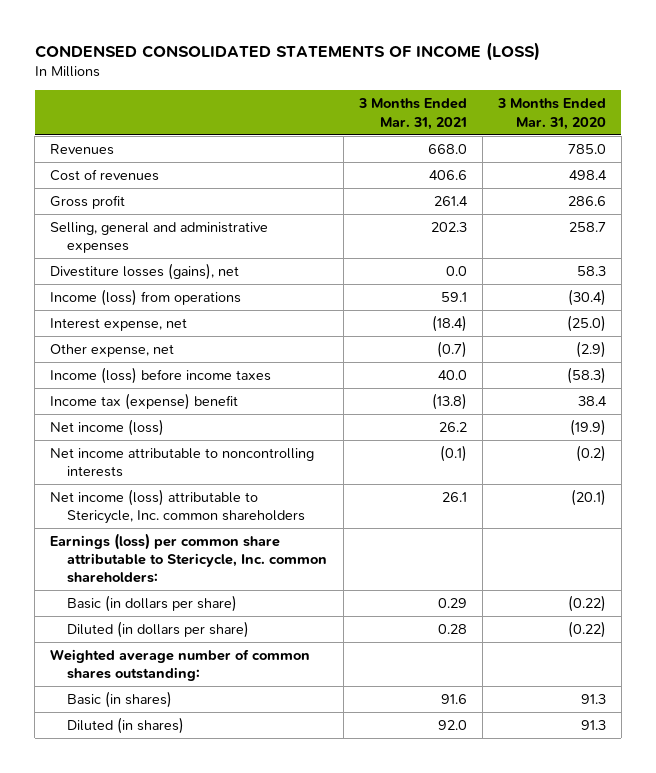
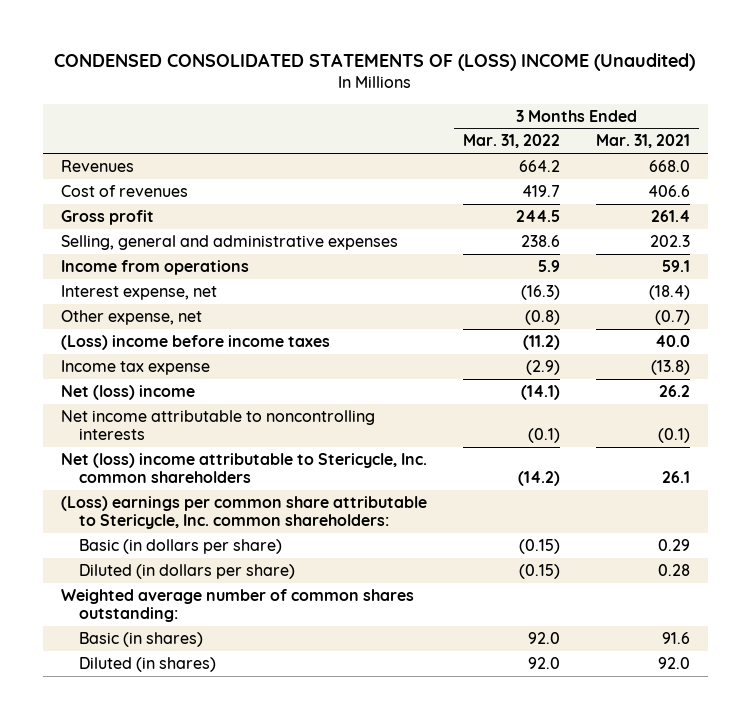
[34,41,540,61] CONDENSED CONSOLIDATED STATEMENTS OF INCOME (LOSS) -> [54,52,696,71] CONDENSED CONSOLIDATED STATEMENTS OF (LOSS) INCOME (Unaudited)
[496,98,606,130] 3 Months Ended Mar. 31, 2020 -> none
none -> [462,134,560,149] Mar. 31, 2022
[50,262,240,280] Divestiture losses (gains), net -> none
[50,288,242,306] Income (loss) from operations -> [60,259,249,275] Income from operations
[50,366,272,384] Income (loss) before income taxes -> [60,334,330,350] (Loss) income before income taxes
[50,392,239,410] Income tax (expense) benefit -> [60,359,210,375] Income tax expense
[50,418,165,436] Net income (loss) -> [60,384,195,400] Net (loss) income
[50,488,306,525] Net income (loss) attributable to Stericycle, Inc. common shareholders -> [60,452,427,484] Net (loss) income attributable to Stericycle, Inc. common shareholders
[50,532,328,584] Earnings (loss) per common share attributable to Stericycle, Inc. common shareholders: -> [60,495,427,530] (Loss) earnings per common share attributable to Stericycle, Inc. common shareholders:

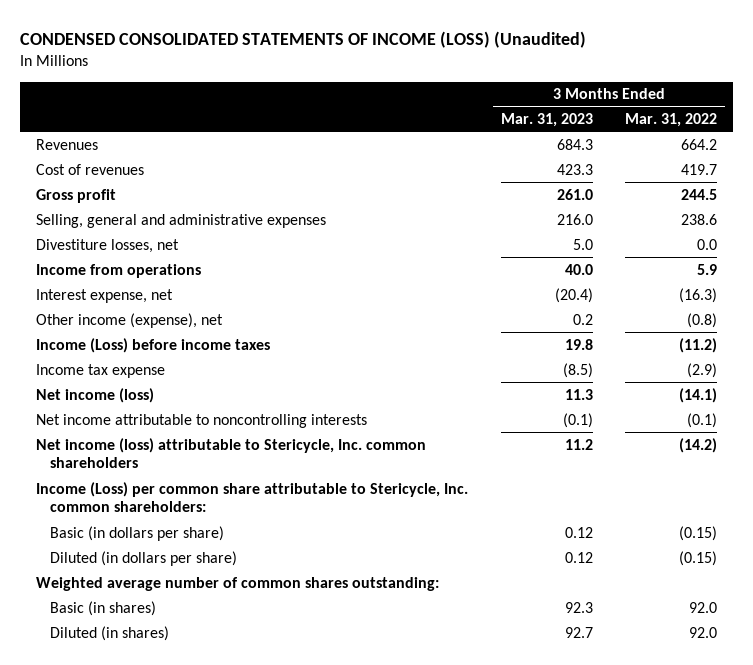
[54,52,696,71] CONDENSED CONSOLIDATED STATEMENTS OF (LOSS) INCOME (Unaudited) -> [20,30,587,48] CONDENSED CONSOLIDATED STATEMENTS OF INCOME (LOSS) (Unaudited)
[596,134,691,149] Mar. 31, 2021 -> none
none -> [500,112,593,127] Mar. 31, 2023
none -> [36,238,180,253] Divestiture losses, net
[60,309,202,325] Other expense, net -> [36,312,224,328] Other income (expense), net
[60,334,330,350] (Loss) income before income taxes -> [36,337,271,353] Income (Loss) before income taxes
[60,384,195,400] Net (loss) income -> [36,387,155,403] Net income (loss)
[60,452,427,484] Net (loss) income attributable to Stericycle, Inc. common shareholders -> [36,437,427,469] Net income (loss) attributable to Stericycle, Inc. common shareholders
[60,495,427,530] (Loss) earnings per common share attributable to Stericycle, Inc. common shareholders: -> [36,481,469,513] Income (Loss) per common share attributable to Stericycle, Inc. common shareholders:

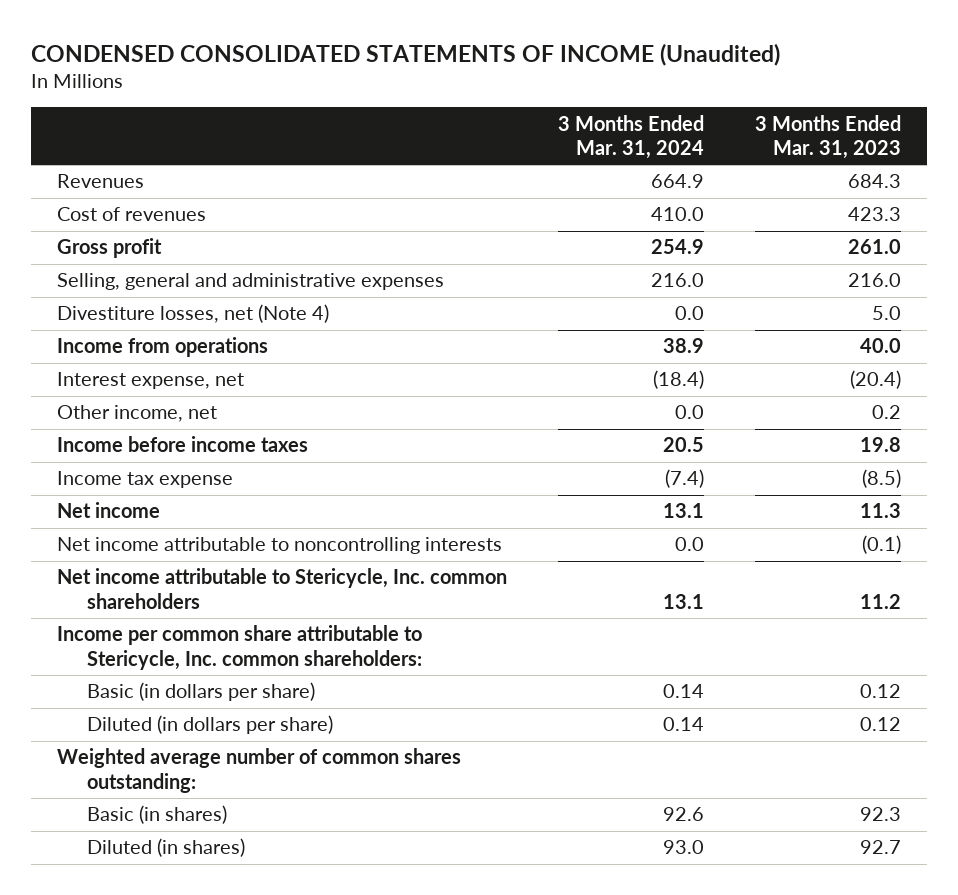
[20,30,587,48] CONDENSED CONSOLIDATED STATEMENTS OF INCOME (LOSS) (Unaudited) -> [31,42,781,66] CONDENSED CONSOLIDATED STATEMENTS OF INCOME (Unaudited)
[625,112,718,127] Mar. 31, 2022 -> none
none -> [558,114,705,159] 3 Months Ended Mar. 31, 2024
[36,238,180,253] Divestiture losses, net -> [57,304,330,324] Divestiture losses, net (Note 4)
[36,312,224,328] Other income (expense), net -> [57,405,218,423] Other income, net
[36,337,271,353] Income (Loss) before income taxes -> [57,436,309,453] Income before income taxes
[36,387,155,403] Net income (loss) -> [57,502,161,519] Net income
[36,437,427,469] Net income (loss) attributable to Stericycle, Inc. common shareholders -> [57,568,508,609] Net income attributable to Stericycle, Inc. common shareholders
[36,481,469,513] Income (Loss) per common share attributable to Stericycle, Inc. common shareholders: -> [57,625,423,670] Income per common share attributable to Stericycle, Inc. common shareholders:

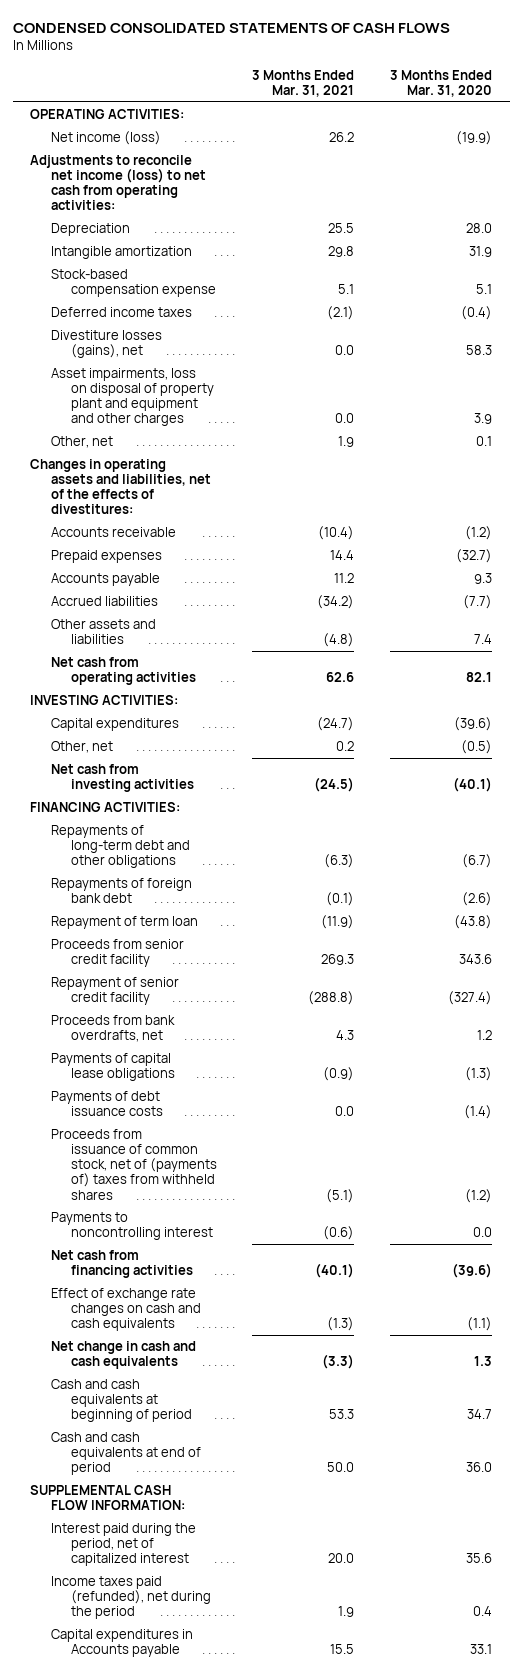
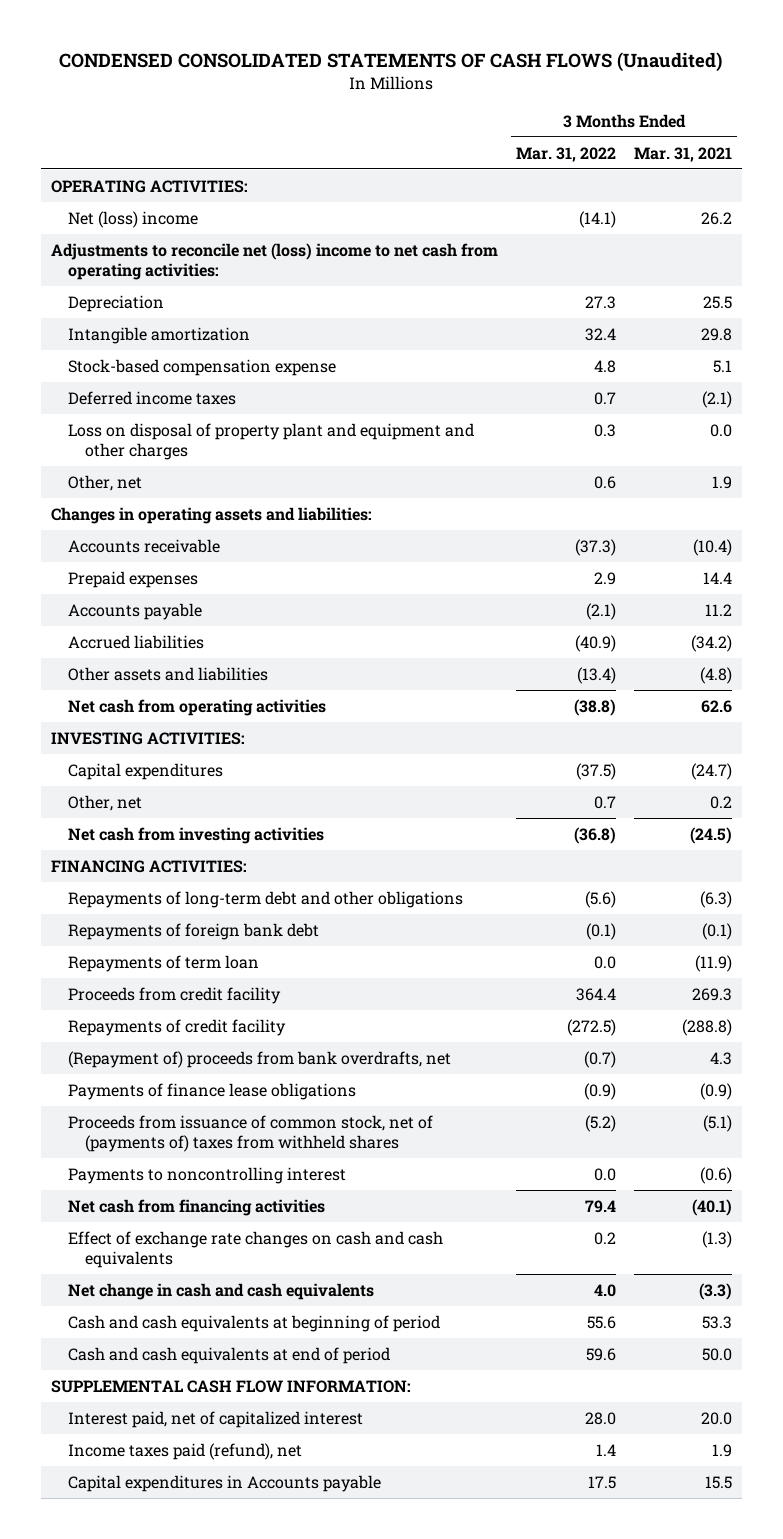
[12,22,450,33] CONDENSED CONSOLIDATED STATEMENTS OF CASH FLOWS -> [59,51,723,72] CONDENSED CONSOLIDATED STATEMENTS OF CASH FLOWS (Unaudited)
[389,69,492,97] 3 Months Ended Mar. 31, 2020 -> none
none -> [515,146,616,162] Mar. 31, 2022
[50,131,161,146] Net income (loss) -> [67,210,198,228] Net (loss) income
[30,155,206,211] Adjustments to reconcile net income (loss) to net cash from operating activities: -> [50,242,498,280] Adjustments to reconcile net (loss) income to net cash from operating activities:
[50,330,162,359] Divestiture losses (gains), net -> none
[50,368,214,427] Asset impairments, loss on disposal of property plant and equipment and other charges -> [67,422,474,460] Loss on disposal of property plant and equipment and other charges
[30,459,211,515] Changes in operating assets and liabilities, net of the effects of divestitures: -> [50,506,372,524] Changes in operating assets and liabilities:
[50,1091,163,1117] Payments of debt issuance costs -> none
[50,916,198,930] Repayment of term loan -> [67,954,259,972] Repayments of term loan
[50,939,184,968] Proceeds from senior credit facility -> [67,986,281,1004] Proceeds from credit facility
[50,977,179,1006] Repayment of senior credit facility -> [67,1018,286,1036] Repayments of credit facility
[50,1015,175,1043] Proceeds from bank overdrafts, net -> [67,1050,451,1068] (Repayment of) proceeds from bank overdrafts, net
[50,1053,175,1082] Payments of capital lease obligations -> [67,1082,356,1100] Payments of finance lease obligations
[50,1523,196,1567] Interest paid during the period, net of capitalized interest -> [67,1410,363,1428] Interest paid, net of capitalized interest
[50,1576,211,1620] Income taxes paid (refunded), net during the period -> [67,1442,302,1460] Income taxes paid (refund), net

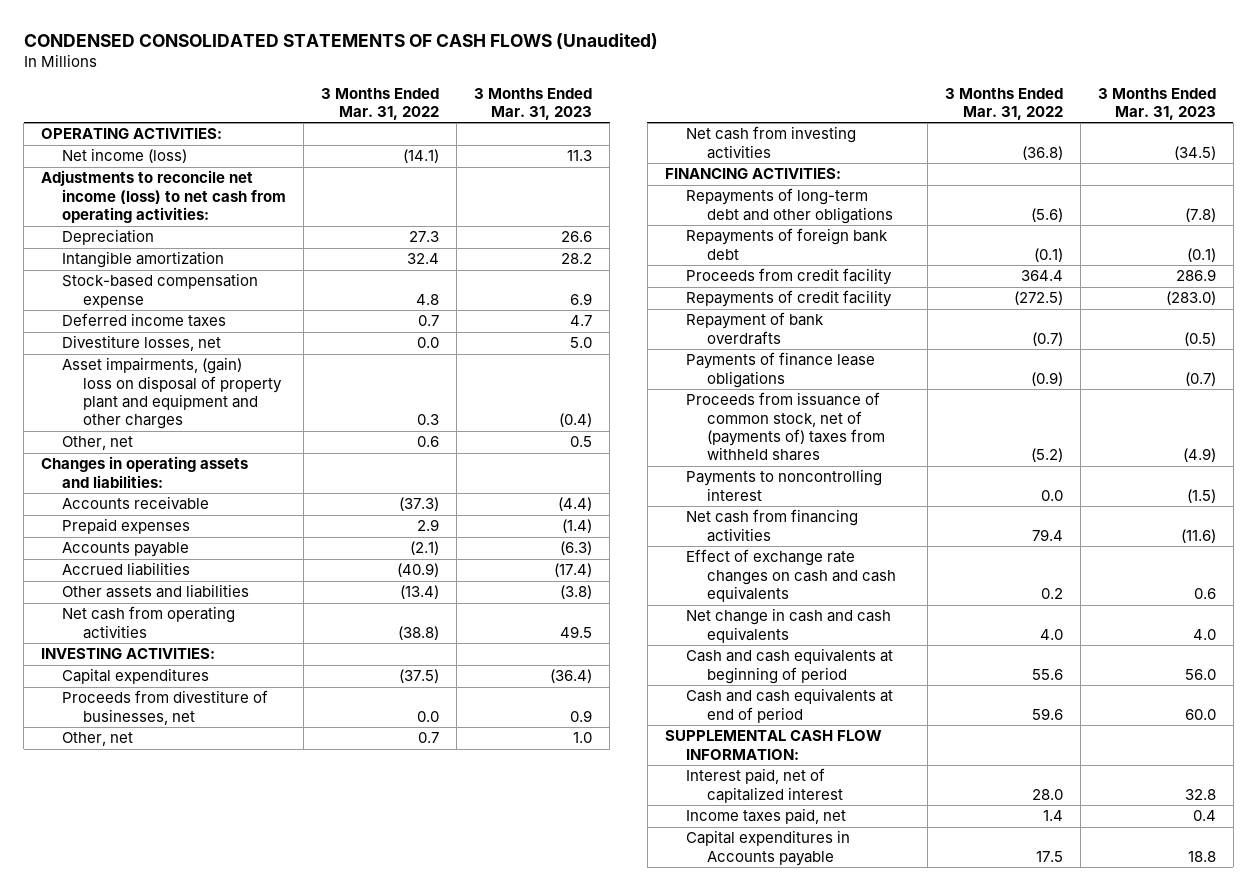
[634,146,733,162] Mar. 31, 2021 -> none
none -> [474,87,593,120] 3 Months Ended Mar. 31, 2023
[67,210,198,228] Net (loss) income -> [62,148,188,164] Net income (loss)
[50,242,498,280] Adjustments to reconcile net (loss) income to net cash from operating activities: -> [41,170,287,224] Adjustments to reconcile net income (loss) to net cash from operating activities:
none -> [62,335,222,352] Divestiture losses, net
[67,422,474,460] Loss on disposal of property plant and equipment and other charges -> [62,357,283,430] Asset impairments, (gain) loss on disposal of property plant and equipment and other charges
none -> [62,690,269,725] Proceeds from divestiture of businesses, net
[67,954,259,972] Repayments of term loan -> none
[67,1050,451,1068] (Repayment of) proceeds from bank overdrafts, net -> [685,312,824,345] Repayment of bank overdrafts
[67,1442,302,1460] Income taxes paid (refund), net -> [685,808,846,825] Income taxes paid, net

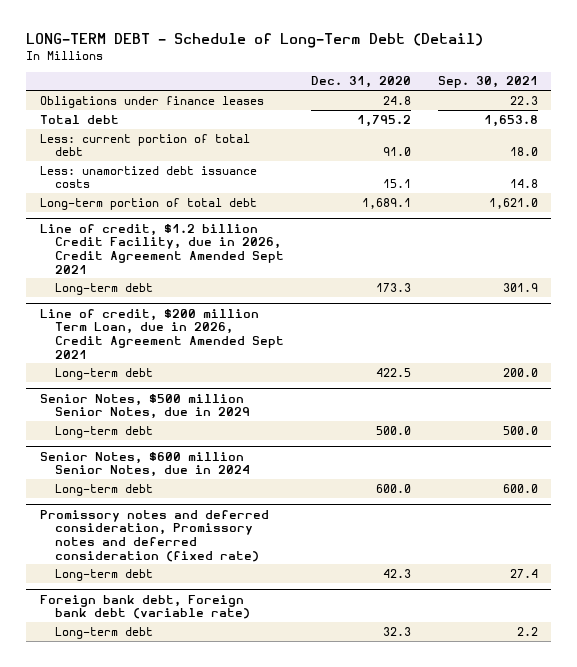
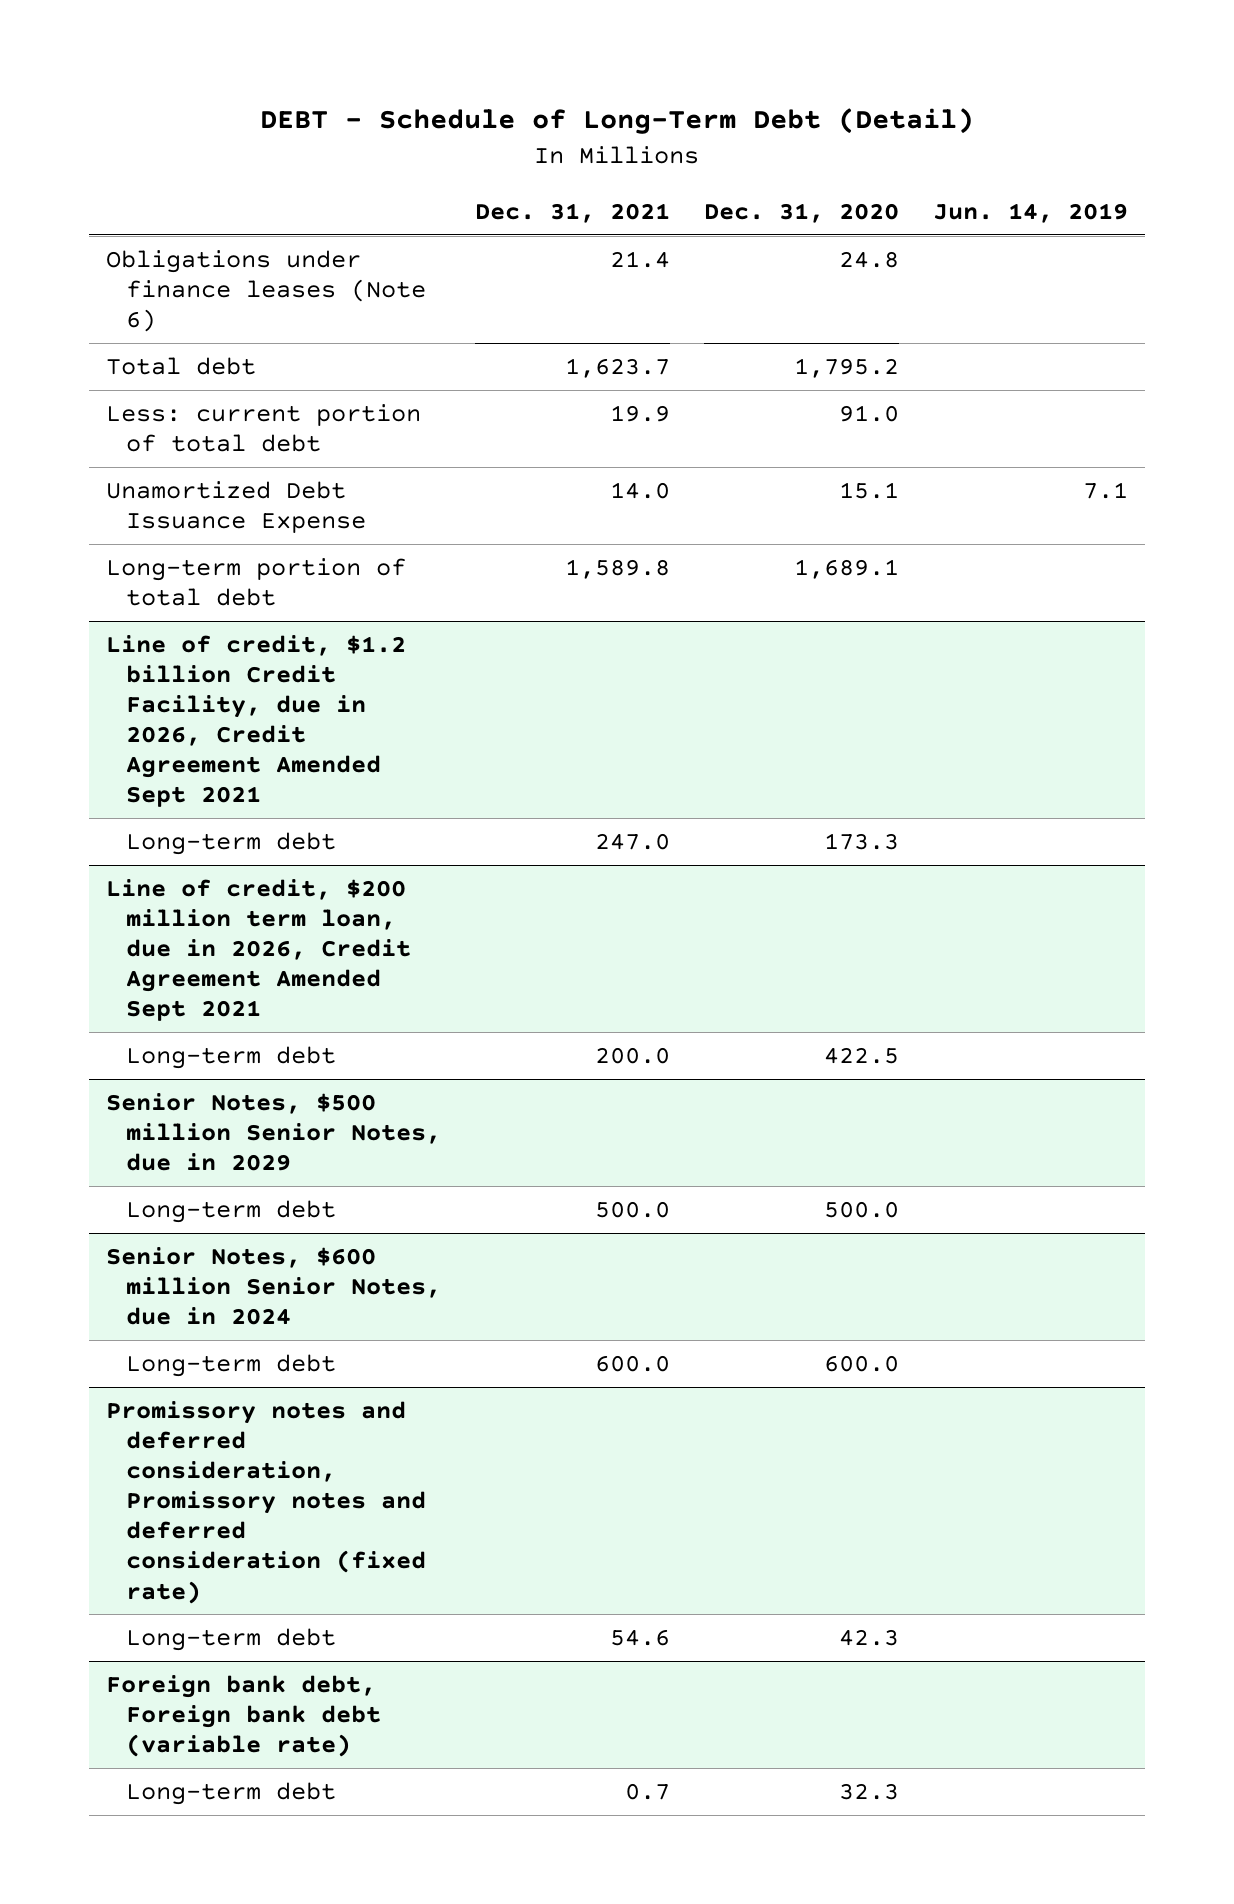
[25,33,483,49] LONG-TERM DEBT - Schedule of Long-Term Debt (Detail) -> [259,108,974,135] DEBT - Schedule of Long-Term Debt (Detail)
[437,76,538,89] Sep. 30, 2021 -> none
none -> [475,202,671,223] Dec. 31, 2021
none -> [932,202,1128,223] Jun. 14, 2019
[39,95,264,108] Obligations under finance leases -> [105,249,427,333] Obligations under finance leases (Note 6)
[39,165,257,189] Less: unamortized debt issuance costs -> [105,480,367,533] Unamortized Debt Issuance Expense
[39,308,284,359] Line of credit, $200 million Term Loan, due in 2026, Credit Agreement Amended Sept 2021 -> [105,878,412,1022] Line of credit, $200 million term loan, due in 2026, Credit Agreement Amended Sept 2021

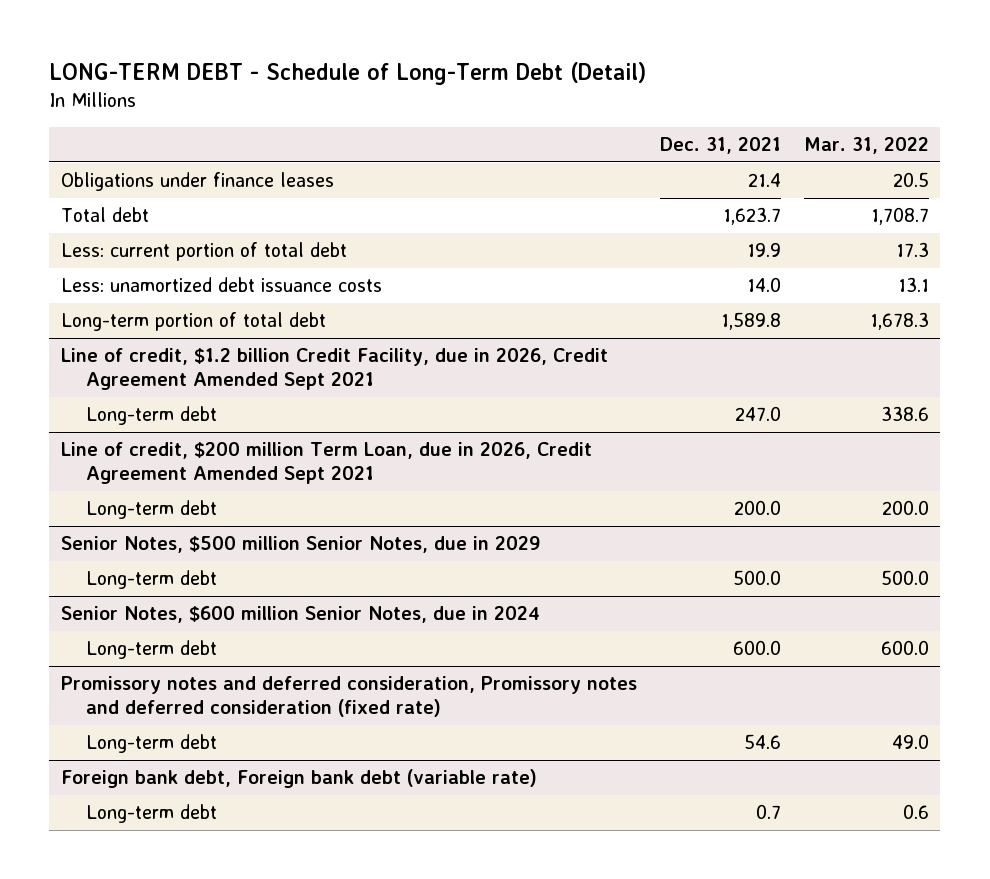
[259,108,974,135] DEBT - Schedule of Long-Term Debt (Detail) -> [49,62,647,86] LONG-TERM DEBT - Schedule of Long-Term Debt (Detail)
[703,202,899,223] Dec. 31, 2020 -> none
[932,202,1128,223] Jun. 14, 2019 -> none
none -> [803,136,929,154] Mar. 31, 2022
[105,249,427,333] Obligations under finance leases (Note 6) -> [60,172,334,192] Obligations under finance leases
[105,480,367,533] Unamortized Debt Issuance Expense -> [60,277,382,293] Less: unamortized debt issuance costs
[105,878,412,1022] Line of credit, $200 million term loan, due in 2026, Credit Agreement Amended Sept 2021 -> [60,442,592,484] Line of credit, $200 million Term Loan, due in 2026, Credit Agreement Amended Sept 2021

